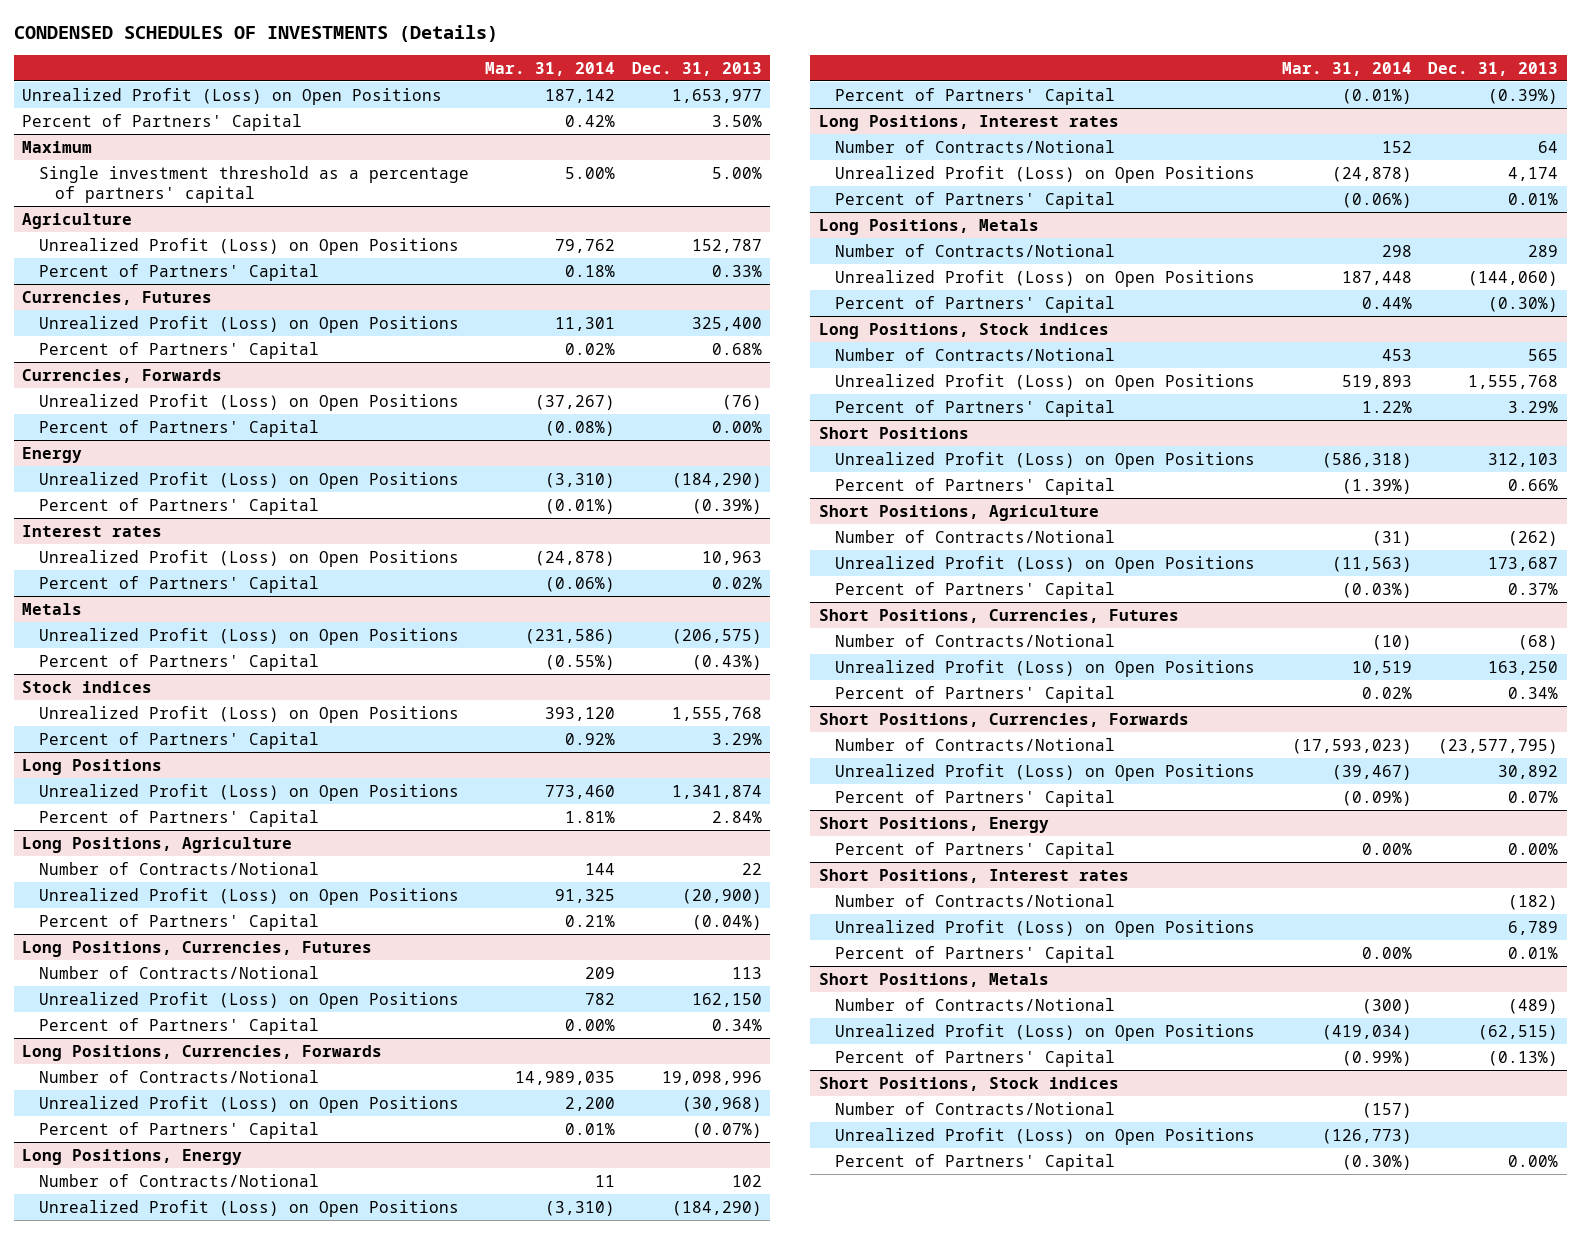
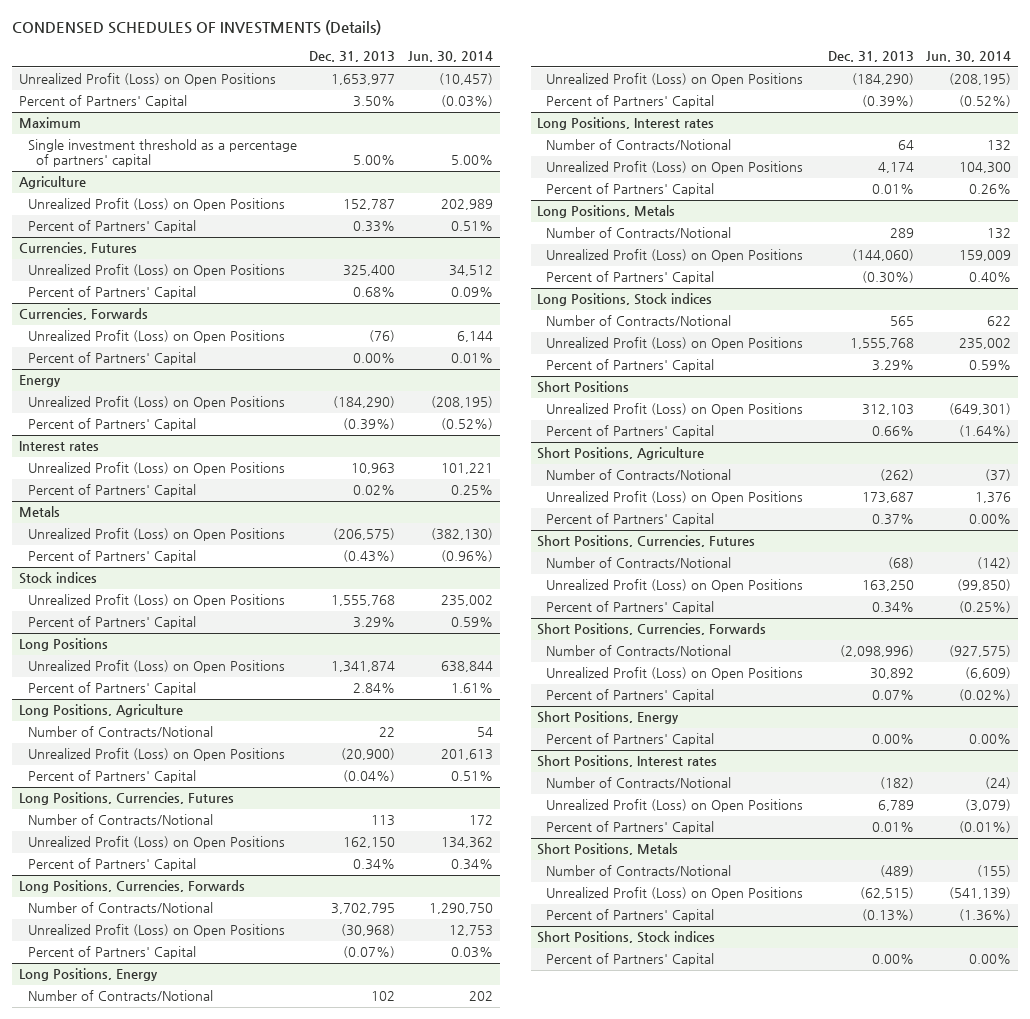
[485,61,616,76] Mar. 31, 2014 -> none
none -> [408,50,494,62] Jun. 30, 2014
[661,1070,762,1085] 19,098,996 -> [331,903,396,915] 3,702,795
[1438,738,1559,754] (23,577,795) -> [839,645,914,658] (2,098,996)
[835,1101,1116,1115] Number of Contracts/Notional -> none
[835,1127,1256,1145] Unrealized Profit (Loss) on Open Positions -> none

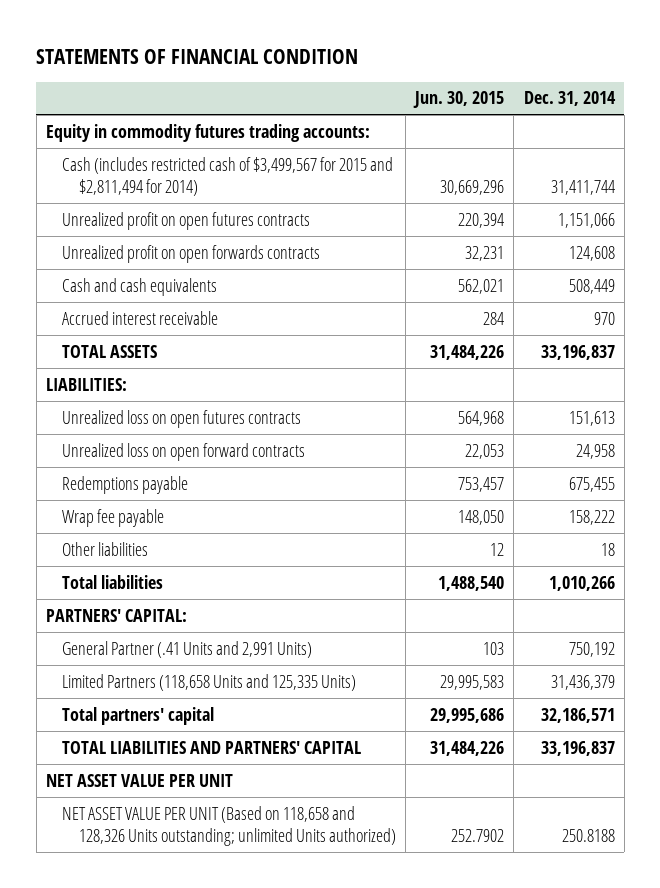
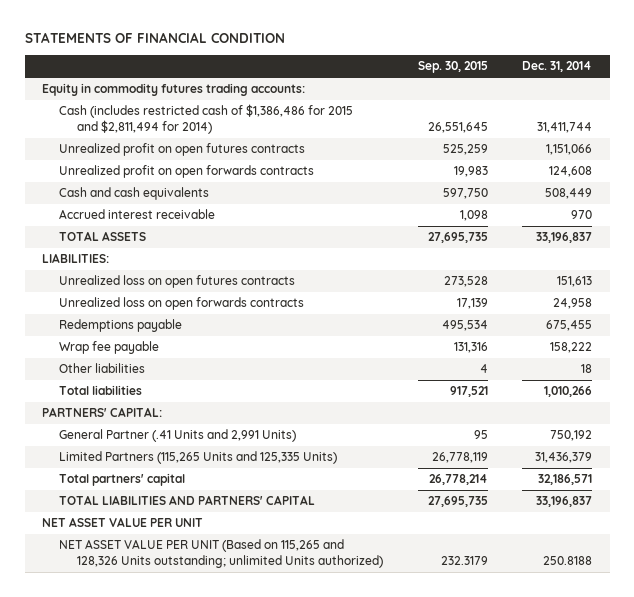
[413,91,505,109] Jun. 30, 2015 -> none
none -> [417,61,488,74] Sep. 30, 2015
[62,156,394,196] Cash (includes restricted cash of $3,499,567 for 2015 and $2,811,494 for 2014) -> [59,104,354,134] Cash (includes restricted cash of $1,386,486 for 2015 and $2,811,494 for 2014)
[62,442,306,461] Unrealized loss on open forward contracts -> [59,297,305,311] Unrealized loss on open forwards contracts
[62,673,357,691] Limited Partners (118,658 Units and 125,335 Units) -> [59,451,338,465] Limited Partners (115,265 Units and 125,335 Units)
[62,805,396,846] NET ASSET VALUE PER UNIT (Based on 118,658 and 128,326 Units outstanding; unlimited Units authorized) -> [59,539,383,568] NET ASSET VALUE PER UNIT (Based on 115,265 and 128,326 Units outstanding; unlimited Units authorized)

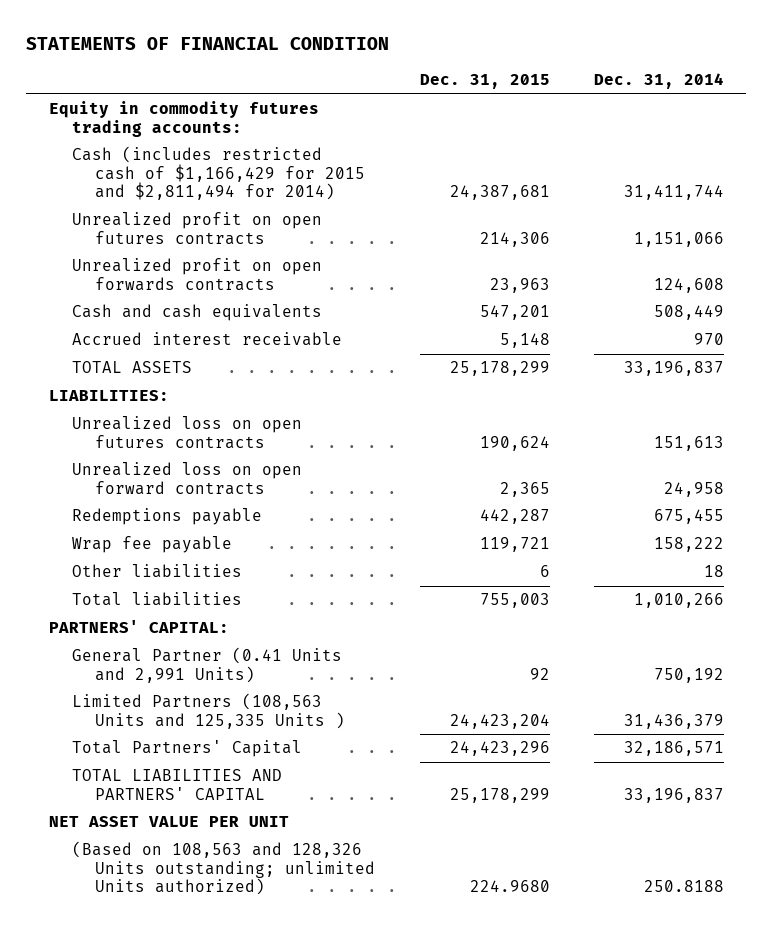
[417,61,488,74] Sep. 30, 2015 -> none
none -> [419,73,550,89] Dec. 31, 2015
[59,104,354,134] Cash (includes restricted cash of $1,386,486 for 2015 and $2,811,494 for 2014) -> [71,146,366,201] Cash (includes restricted cash of $1,166,429 for 2015 and $2,811,494 for 2014)
[59,297,305,311] Unrealized loss on open forwards contracts -> [71,462,302,495] Unrealized loss on open forward contracts
[59,429,297,443] General Partner (.41 Units and 2,991 Units) -> [71,647,342,683] General Partner (0.41 Units and 2,991 Units)
[59,451,338,465] Limited Partners (115,265 Units and 125,335 Units) -> [71,693,346,729] Limited Partners (108,563 Units and 125,335 Units )
[59,473,186,487] Total partners' capital -> [71,740,302,758] Total Partners' Capital
[59,539,383,568] NET ASSET VALUE PER UNIT (Based on 115,265 and 128,326 Units outstanding; unlimited Units authorized) -> [71,841,376,896] (Based on 108,563 and 128,326 Units outstanding; unlimited Units authorized)

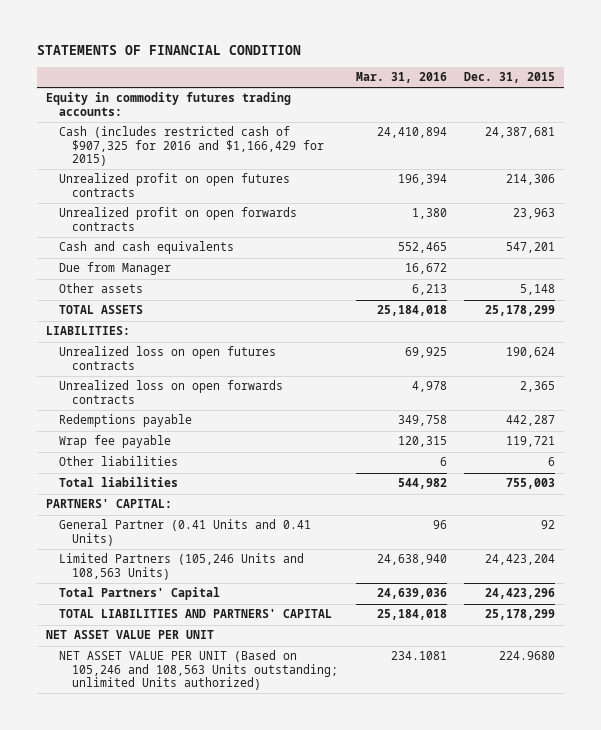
[593,72,724,89] Dec. 31, 2014 -> none
none -> [355,71,447,83] Mar. 31, 2016
[71,146,366,201] Cash (includes restricted cash of $1,166,429 for 2015 and $2,811,494 for 2014) -> [59,126,324,167] Cash (includes restricted cash of $907,325 for 2016 and $1,166,429 for 2015)
none -> [59,262,172,276] Due from Manager
[71,332,342,347] Accrued interest receivable -> [59,283,144,294] Other assets
[71,462,302,495] Unrealized loss on open forward contracts -> [59,380,284,404] Unrealized loss on open forwards contracts
[71,647,342,683] General Partner (0.41 Units and 2,991 Units) -> [59,519,312,546] General Partner (0.41 Units and 0.41 Units)
[71,693,346,729] Limited Partners (108,563 Units and 125,335 Units ) -> [59,553,305,580] Limited Partners (105,246 Units and 108,563 Units)
[71,841,376,896] (Based on 108,563 and 128,326 Units outstanding; unlimited Units authorized) -> [59,650,338,691] NET ASSET VALUE PER UNIT (Based on 105,246 and 108,563 Units outstanding; unlimited Units authorized)

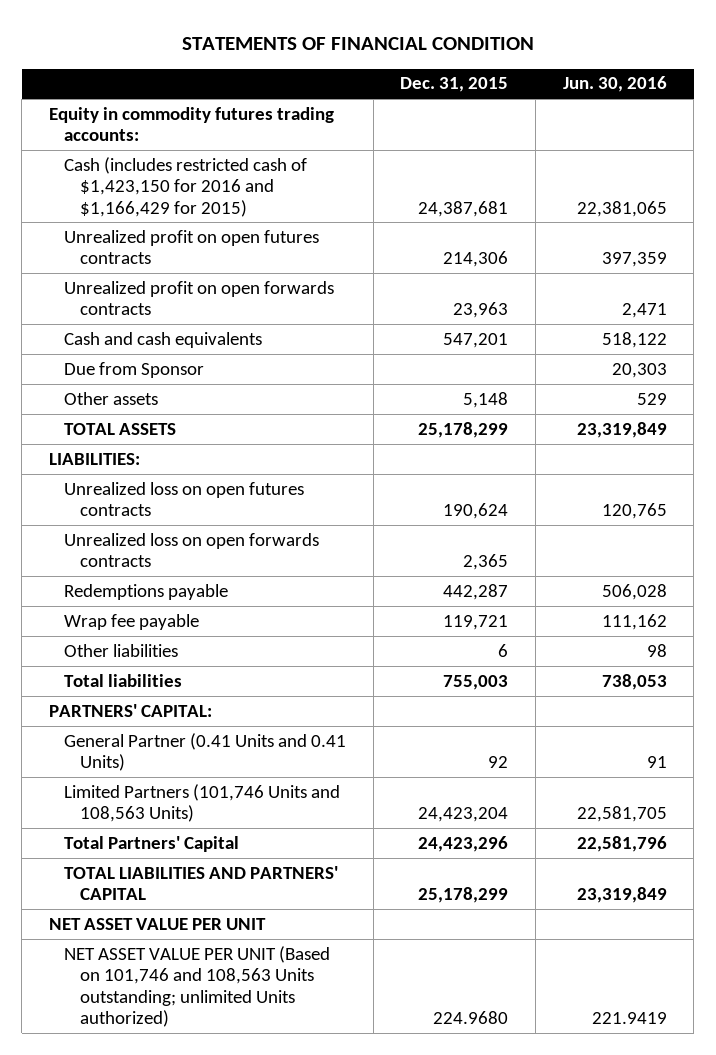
[355,71,447,83] Mar. 31, 2016 -> none
none -> [562,76,667,93] Jun. 30, 2016
[59,126,324,167] Cash (includes restricted cash of $907,325 for 2016 and $1,166,429 for 2015) -> [64,156,308,217] Cash (includes restricted cash of $1,423,150 for 2016 and $1,166,429 for 2015)
[59,262,172,276] Due from Manager -> [64,361,205,378] Due from Sponsor
[59,553,305,580] Limited Partners (105,246 Units and 108,563 Units) -> [64,783,341,823] Limited Partners (101,746 Units and 108,563 Units)
[59,650,338,691] NET ASSET VALUE PER UNIT (Based on 105,246 and 108,563 Units outstanding; unlimited Units authorized) -> [64,945,331,1027] NET ASSET VALUE PER UNIT (Based on 101,746 and 108,563 Units outstanding; unlimited Units authorized)

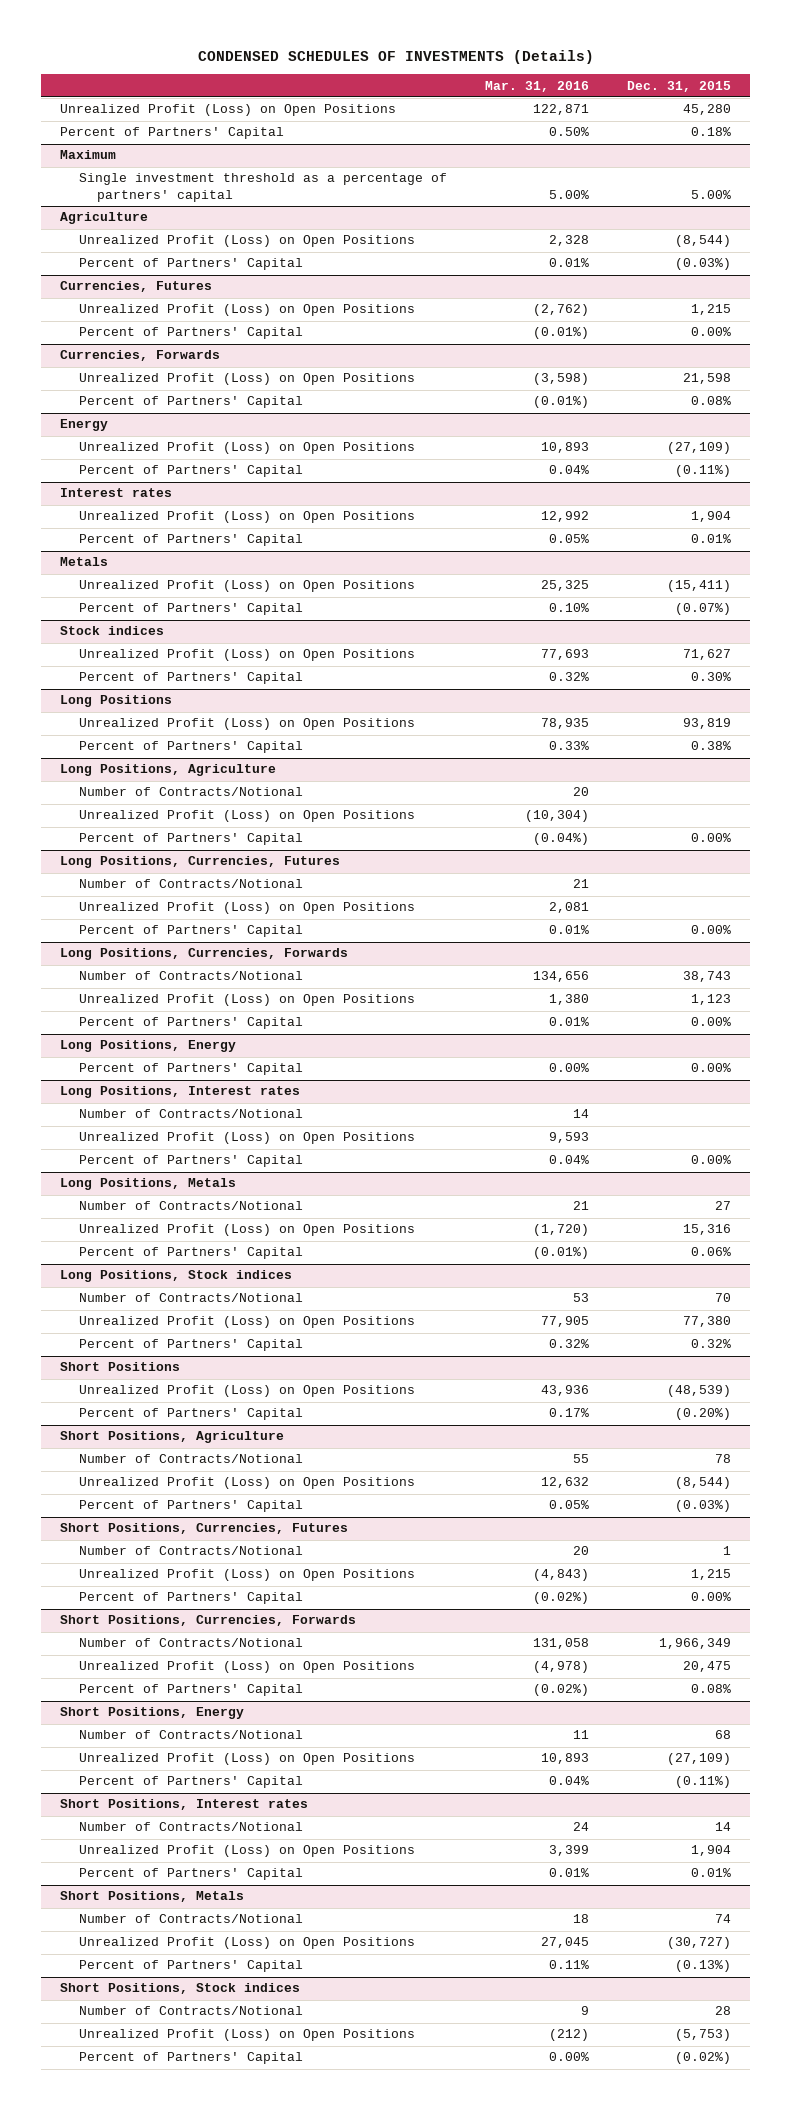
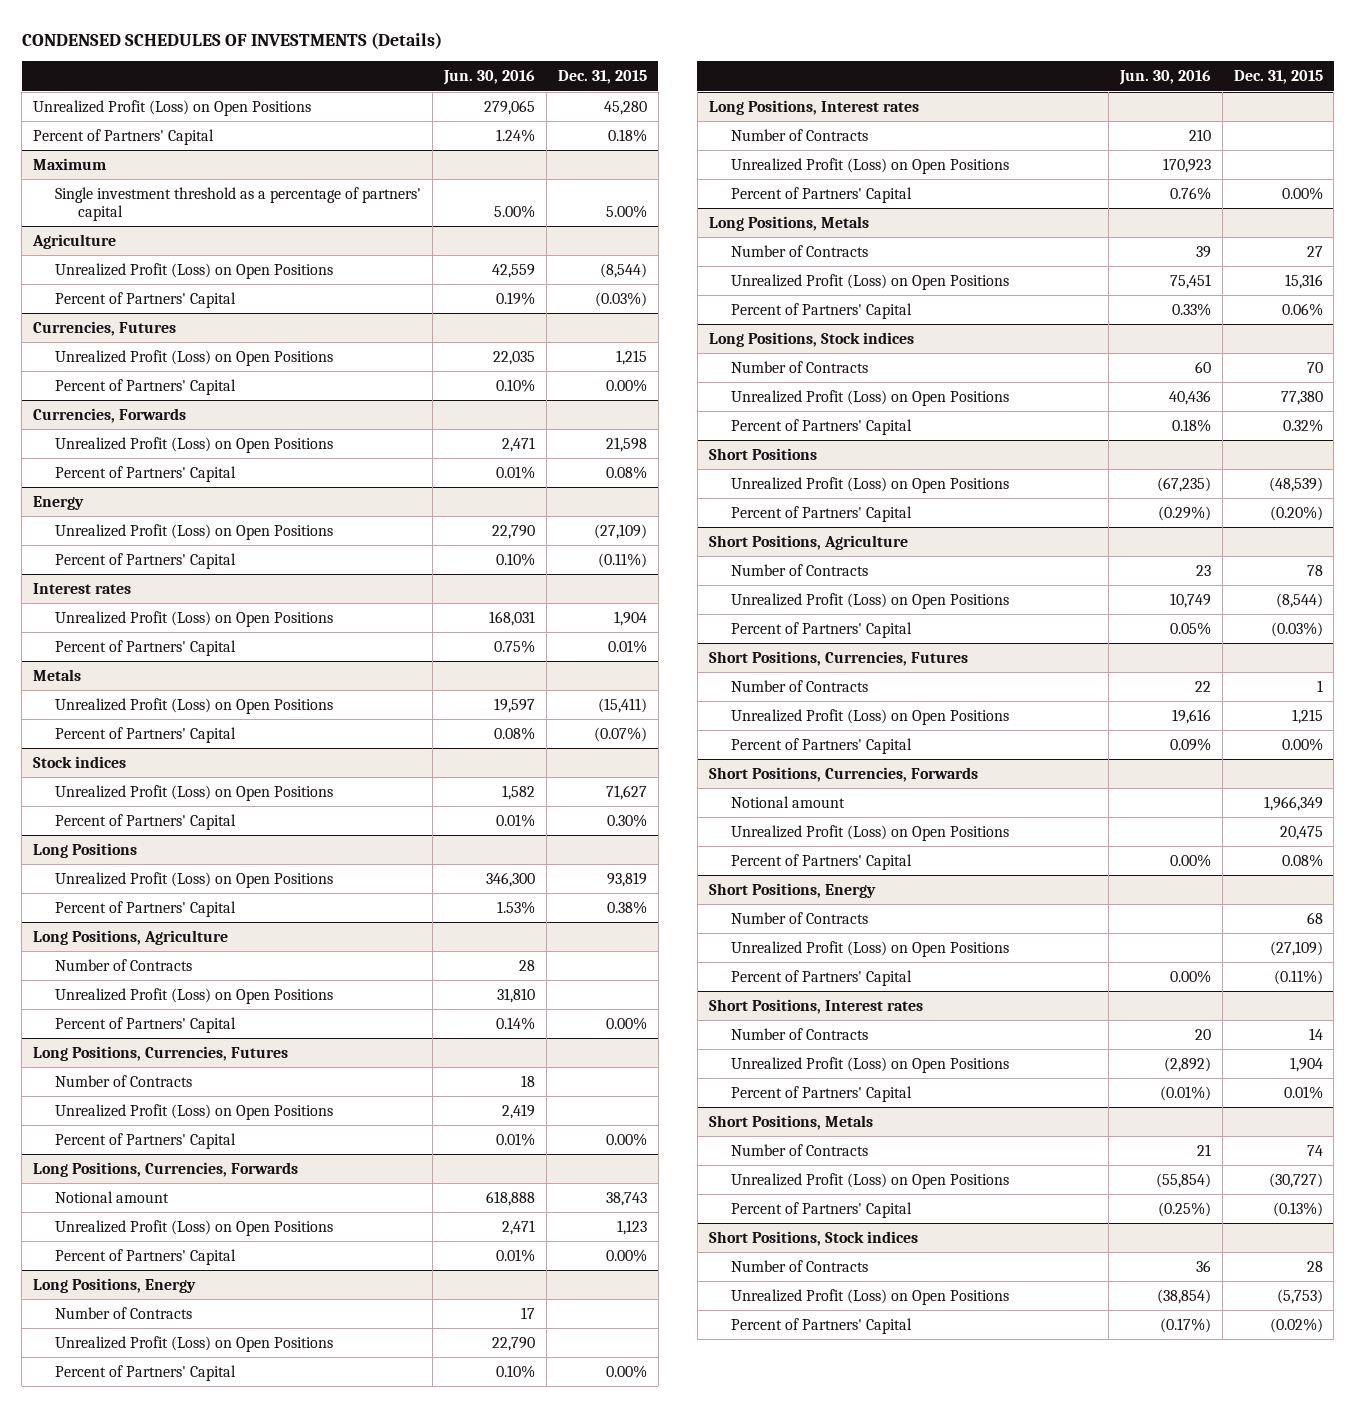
[484,80,589,92] Mar. 31, 2016 -> none
none -> [443,70,536,86] Jun. 30, 2016
[78,787,303,797] Number of Contracts/Notional -> [55,958,193,971] Number of Contracts
[78,879,303,889] Number of Contracts/Notional -> [55,1074,193,1087] Number of Contracts
[78,971,303,981] Number of Contracts/Notional -> [55,1190,170,1203] Notional amount
none -> [55,1306,193,1319] Number of Contracts
none -> [55,1335,334,1352] Unrealized Profit (Loss) on Open Positions
[78,1109,303,1119] Number of Contracts/Notional -> [731,128,869,141] Number of Contracts
[78,1201,303,1211] Number of Contracts/Notional -> [731,244,869,257] Number of Contracts
[78,1293,303,1303] Number of Contracts/Notional -> [731,360,869,373] Number of Contracts
[78,1454,303,1464] Number of Contracts/Notional -> [731,563,869,576] Number of Contracts
[78,1546,303,1556] Number of Contracts/Notional -> [731,679,869,692] Number of Contracts
[78,1638,303,1648] Number of Contracts/Notional -> [731,795,846,808] Notional amount
[78,1730,303,1740] Number of Contracts/Notional -> [731,911,869,924] Number of Contracts
[78,1822,303,1832] Number of Contracts/Notional -> [731,1027,869,1040] Number of Contracts
[78,1914,303,1924] Number of Contracts/Notional -> [731,1143,869,1156] Number of Contracts
[78,2006,303,2016] Number of Contracts/Notional -> [731,1259,869,1272] Number of Contracts

